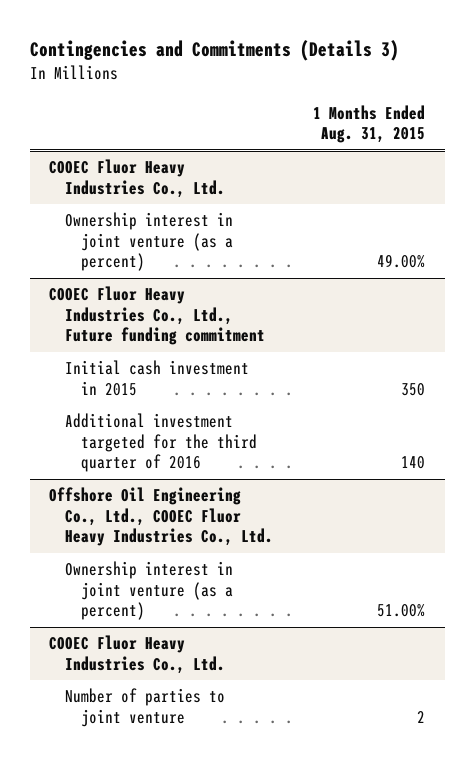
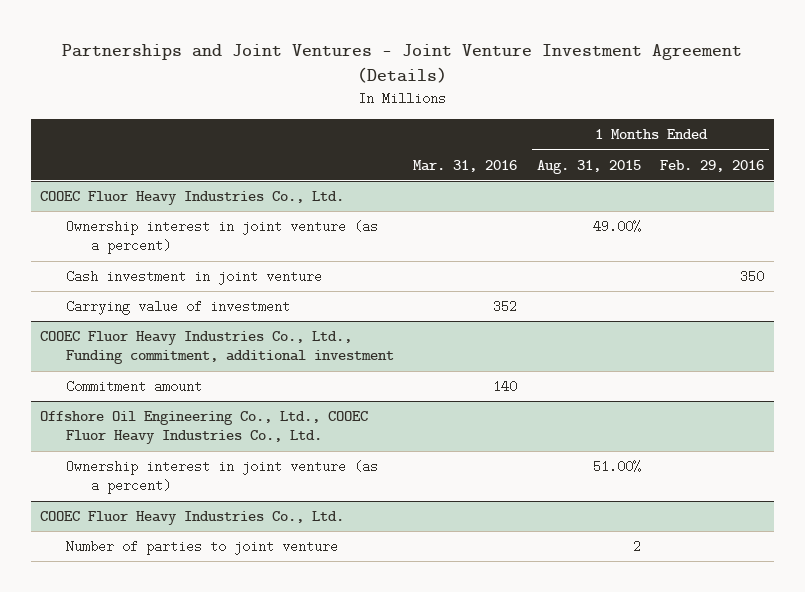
[29,40,399,62] Contingencies and Commitments (Details 3) -> [62,43,743,84] Partnerships and Joint Ventures - Joint Venture Investment Agreement (Details)
none -> [413,159,518,172] Mar. 31, 2016
none -> [660,159,765,172] Feb. 29, 2016
[65,360,250,396] Initial cash investment in 2015 -> none
[65,413,258,473] Additional investment targeted for the third quarter of 2016 -> none
none -> [65,270,322,286] Cash investment in joint venture
none -> [65,300,290,316] Carrying value of investment
[49,286,266,346] COOEC Fluor Heavy Industries Co., Ltd., Future funding commitment -> [40,331,394,365] COOEC Fluor Heavy Industries Co., Ltd., Funding commitment, additional investment
none -> [65,380,202,394] Commitment amount

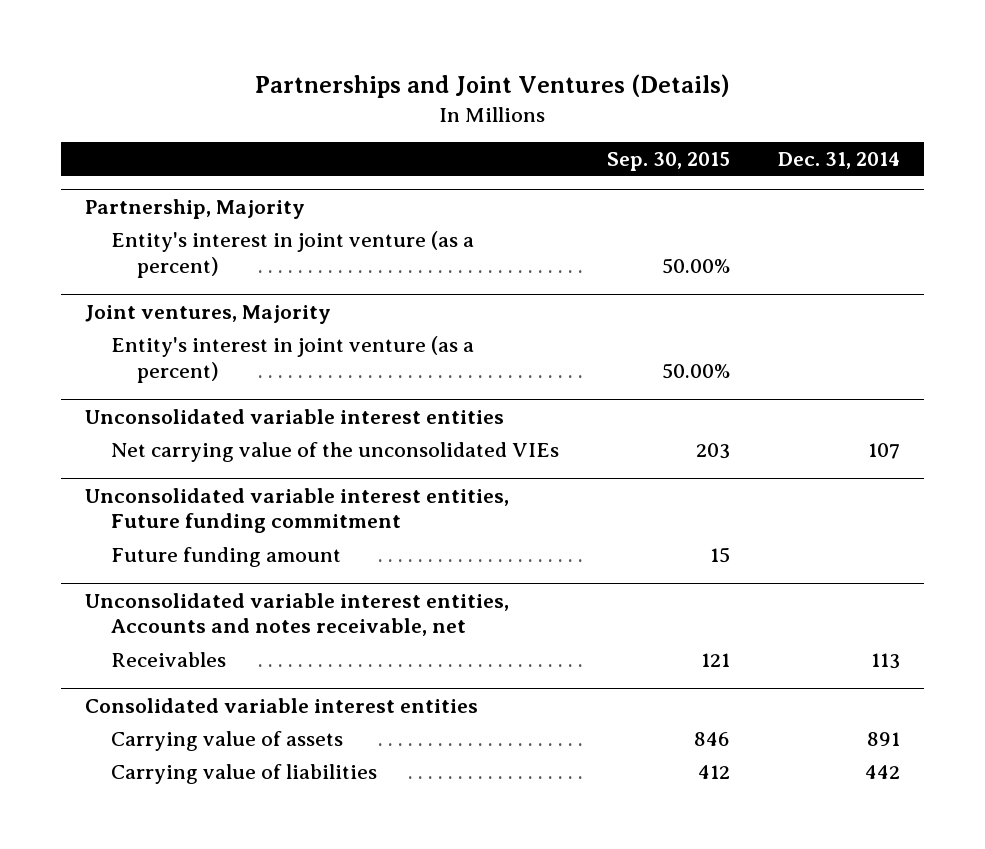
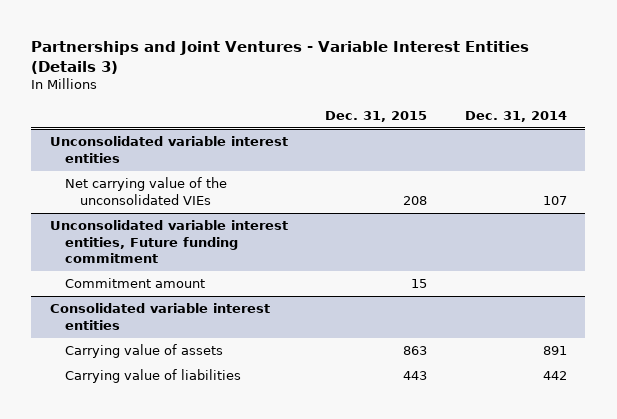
[255,74,731,99] Partnerships and Joint Ventures (Details) -> [31,40,530,74] Partnerships and Joint Ventures - Variable Interest Entities (Details 3)
[606,152,730,172] Sep. 30, 2015 -> none
none -> [325,110,428,122] Dec. 31, 2015
[84,198,305,219] Partnership, Majority -> none
[110,230,474,278] Entity's interest in joint venture (as a percent) -> none
[84,304,331,324] Joint ventures, Majority -> none
[110,335,474,383] Entity's interest in joint venture (as a percent) -> none
[84,592,509,637] Unconsolidated variable interest entities, Accounts and notes receivable, net -> none
[110,651,226,667] Receivables -> none
[110,546,341,567] Future funding amount -> [65,278,206,289] Commitment amount

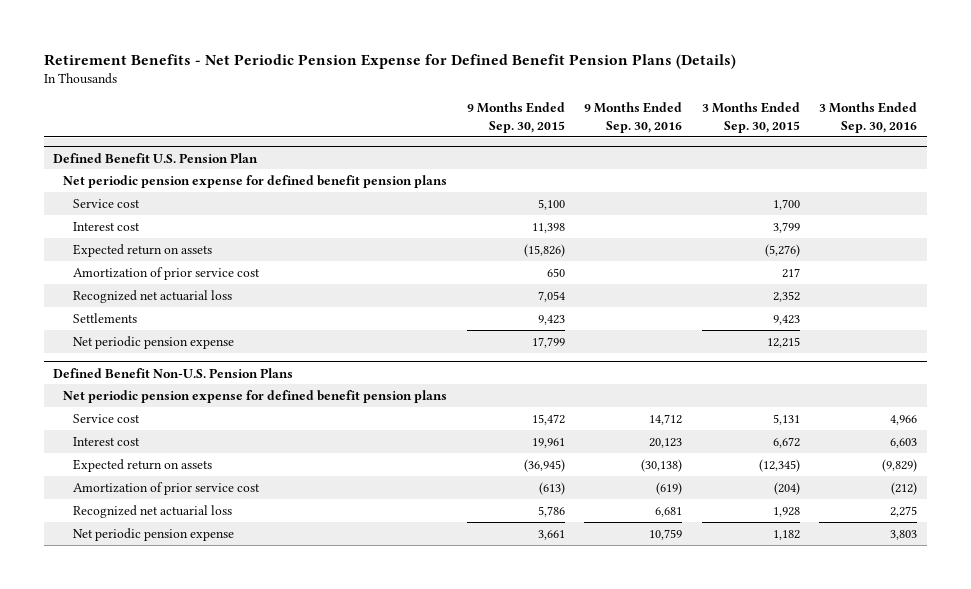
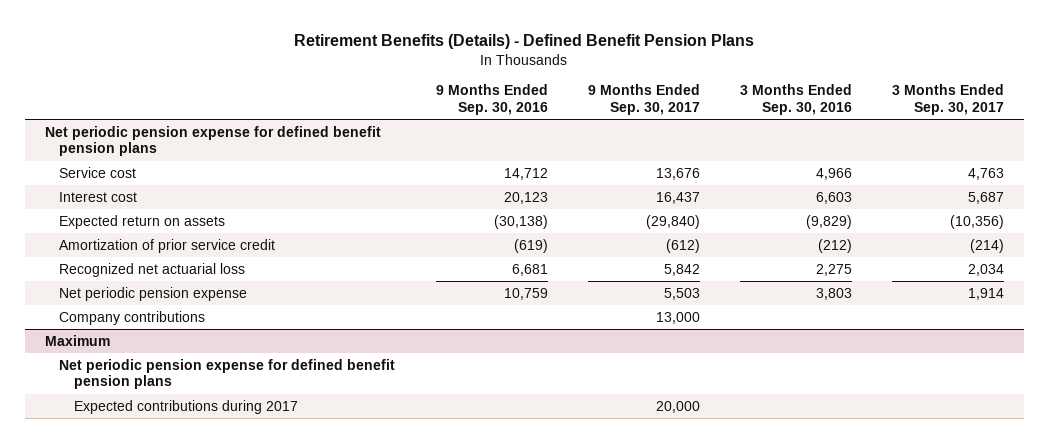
[43,53,736,69] Retirement Benefits - Net Periodic Pension Expense for Defined Benefit Pension Plans (Details) -> [294,34,755,50] Retirement Benefits (Details) - Defined Benefit Pension Plans
[466,102,565,133] 9 Months Ended Sep. 30, 2015 -> none
[701,102,800,133] 3 Months Ended Sep. 30, 2015 -> none
none -> [587,84,700,116] 9 Months Ended Sep. 30, 2017
none -> [891,84,1004,116] 3 Months Ended Sep. 30, 2017
[53,152,259,163] Defined Benefit U.S. Pension Plan -> none
[62,174,447,188] Net periodic pension expense for defined benefit pension plans -> none
[72,198,140,208] Service cost -> none
[72,221,140,231] Interest cost -> none
[72,243,212,257] Expected return on assets -> none
[72,266,260,280] Amortization of prior service cost -> none
[72,289,232,303] Recognized net actuarial loss -> none
[72,312,137,323] Settlements -> none
[72,335,234,349] Net periodic pension expense -> none
[53,367,294,378] Defined Benefit Non-U.S. Pension Plans -> none
[72,481,260,495] Amortization of prior service cost -> [59,238,276,253] Amortization of prior service credit
none -> [59,310,206,325] Company contributions
none -> [44,334,110,346] Maximum
none -> [59,358,396,390] Net periodic pension expense for defined benefit pension plans
none -> [74,399,299,414] Expected contributions during 2017

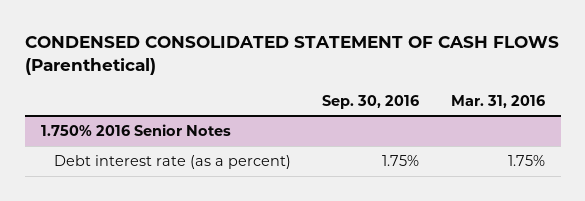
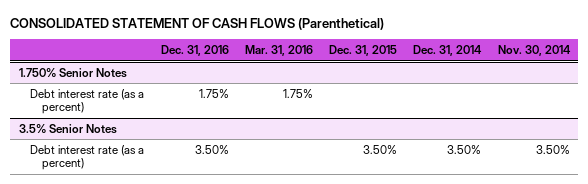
[24,35,559,75] CONDENSED CONSOLIDATED STATEMENT OF CASH FLOWS (Parenthetical) -> [10,18,385,31] CONSOLIDATED STATEMENT OF CASH FLOWS (Parenthetical)
[322,94,420,109] Sep. 30, 2016 -> none
none -> [160,45,229,57] Dec. 31, 2016
none -> [329,45,398,57] Dec. 31, 2015
none -> [413,45,483,57] Dec. 31, 2014
none -> [497,45,571,57] Nov. 30, 2014
[40,124,231,137] 1.750% 2016 Senior Notes -> [18,67,127,78] 1.750% Senior Notes
none -> [18,123,117,134] 3.5% Senior Notes
none -> [30,144,145,171] Debt interest rate (as a percent)

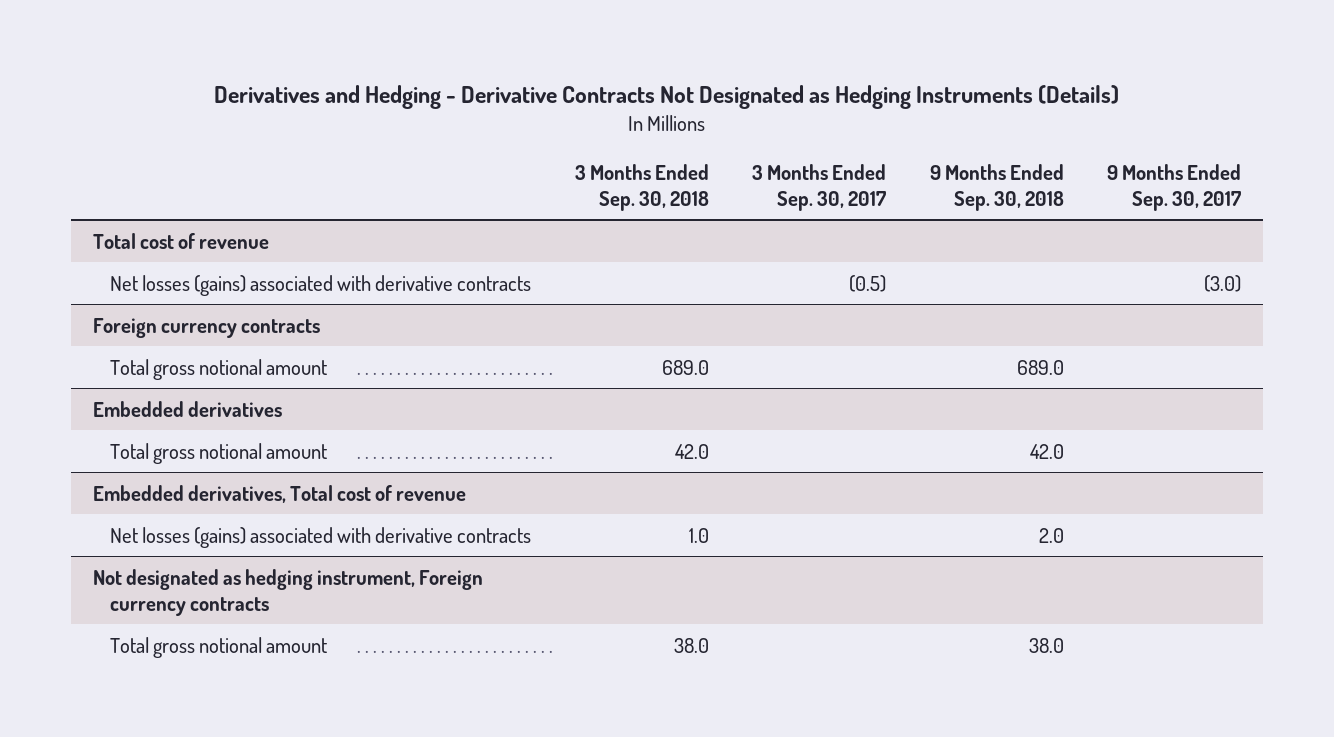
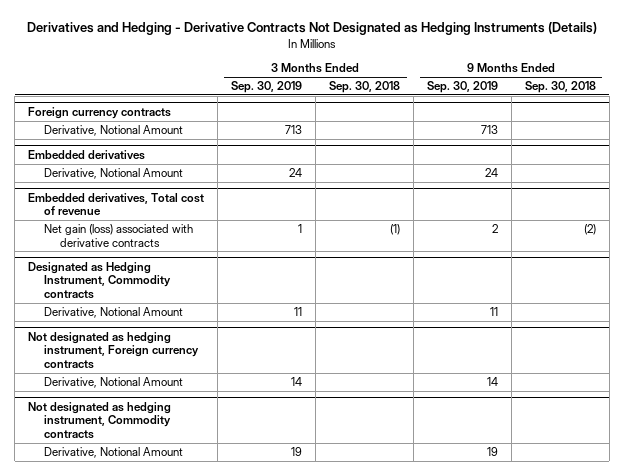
[752,163,887,211] 3 Months Ended Sep. 30, 2017 -> none
[1107,163,1242,211] 9 Months Ended Sep. 30, 2017 -> none
none -> [230,81,302,94] Sep. 30, 2019
none -> [426,81,498,94] Sep. 30, 2019
[93,232,270,249] Total cost of revenue -> none
[110,274,532,296] Net losses (gains) associated with derivative contracts -> none
[110,358,328,380] Total gross notional amount -> none
none -> [44,125,184,137] Derivative, Notional Amount
[110,442,328,464] Total gross notional amount -> none
none -> [44,168,184,180] Derivative, Notional Amount
[110,526,532,548] Net losses (gains) associated with derivative contracts -> [44,224,194,247] Net gain (loss) associated with derivative contracts
[688,527,709,543] 1.0 -> [389,224,400,236] (1)
[1038,527,1064,543] 2.0 -> [583,224,596,236] (2)
none -> [28,261,172,300] Designated as Hedging Instrument, Commodity contracts
none -> [44,307,184,319] Derivative, Notional Amount
[110,636,328,658] Total gross notional amount -> none
none -> [44,377,184,389] Derivative, Notional Amount
none -> [28,401,172,440] Not designated as hedging instrument, Commodity contracts
none -> [44,447,184,459] Derivative, Notional Amount

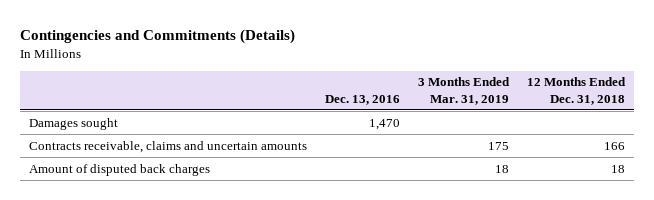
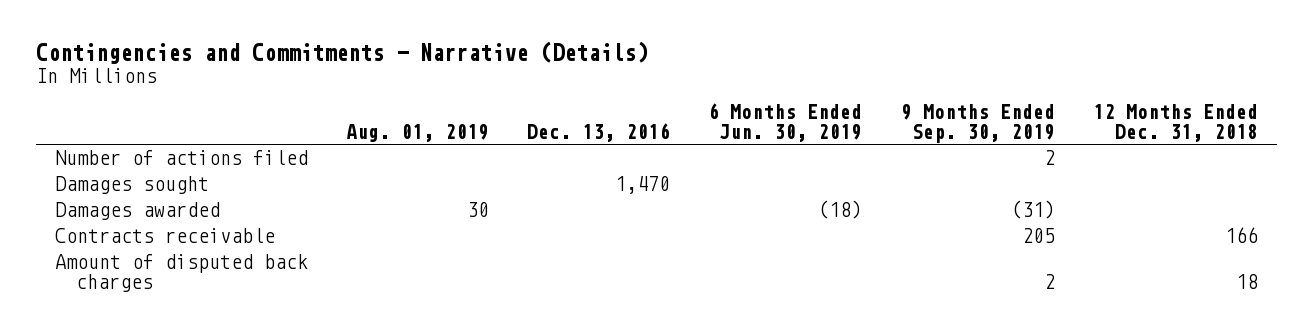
[20,29,296,45] Contingencies and Commitments (Details) -> [36,41,649,65] Contingencies and Commitments - Narrative (Details)
[418,77,511,105] 3 Months Ended Mar. 31, 2019 -> none
none -> [346,123,490,142] Aug. 01, 2019
none -> [708,103,863,142] 6 Months Ended Jun. 30, 2019
none -> [900,104,1055,143] 9 Months Ended Sep. 30, 2019
none -> [55,150,309,166] Number of actions filed
none -> [55,202,221,221] Damages awarded
[29,140,308,153] Contracts receivable, claims and uncertain amounts -> [55,228,276,244] Contracts receivable

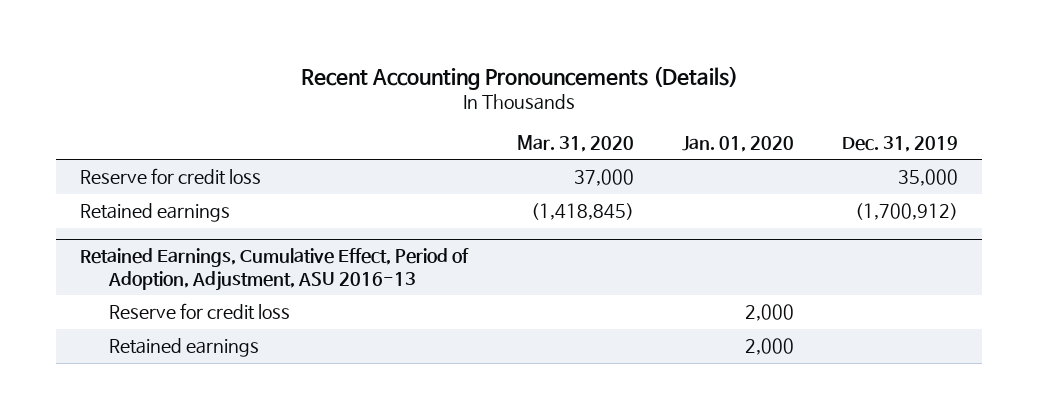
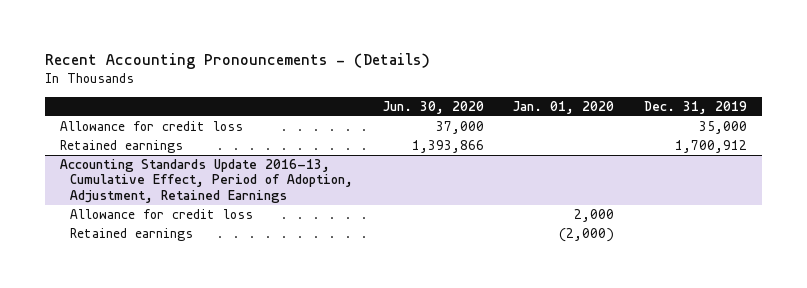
[301,65,739,90] Recent Accounting Pronouncements (Details) -> [44,53,430,70] Recent Accounting Pronouncements - (Details)
[516,134,634,152] Mar. 31, 2020 -> none
none -> [382,100,484,114] Jun. 30, 2020
[80,168,262,186] Reserve for credit loss -> [59,121,243,132] Allowance for credit loss
[855,203,959,221] (1,700,912) -> [675,140,748,154] 1,700,912
[80,248,470,291] Retained Earnings, Cumulative Effect, Period of Adoption, Adjustment, ASU 2016-13 -> [59,159,353,203] Accounting Standards Update 2016-13, Cumulative Effect, Period of Adoption, Adjustment, Retained Earnings
[108,303,290,321] Reserve for credit loss -> [69,209,253,220] Allowance for credit loss
[744,338,794,356] 2,000 -> [559,228,615,243] (2,000)

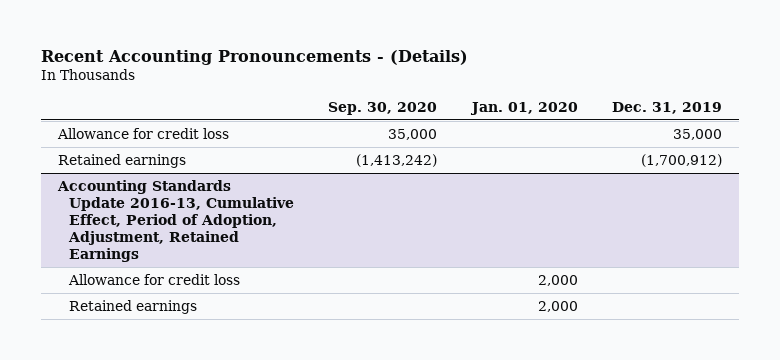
[382,100,484,114] Jun. 30, 2020 -> none
none -> [328,101,438,115] Sep. 30, 2020
[675,140,748,154] 1,700,912 -> [641,153,723,167] (1,700,912)
[559,228,615,243] (2,000) -> [537,300,578,312] 2,000

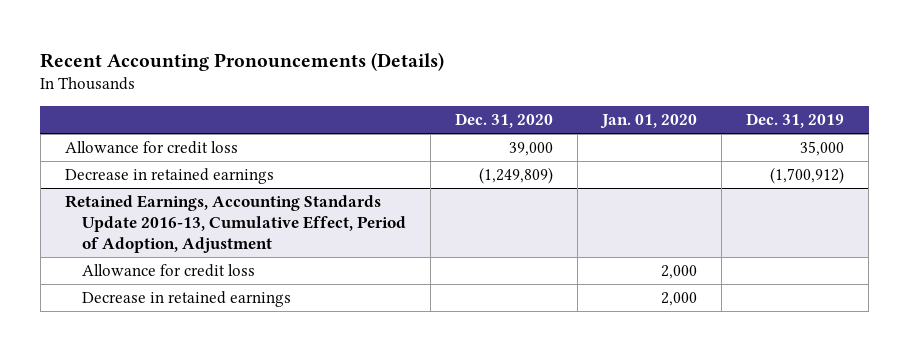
[41,49,469,65] Recent Accounting Pronouncements - (Details) -> [40,51,445,71] Recent Accounting Pronouncements (Details)
[328,101,438,115] Sep. 30, 2020 -> none
none -> [455,113,554,129] Dec. 31, 2020
[58,153,187,168] Retained earnings -> [64,168,274,185] Decrease in retained earnings
[57,179,294,262] Accounting Standards Update 2016-13, Cumulative Effect, Period of Adoption, Adjustment, Retained Earnings -> [64,195,407,253] Retained Earnings, Accounting Standards Update 2016-13, Cumulative Effect, Period of Adoption, Adjustment
[68,299,197,314] Retained earnings -> [82,291,292,308] Decrease in retained earnings

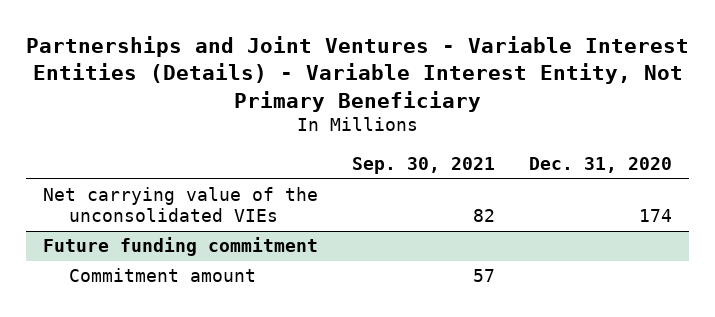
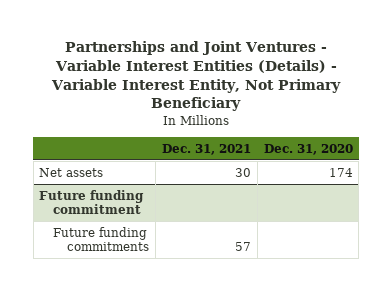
[352,157,496,175] Sep. 30, 2021 -> none
none -> [161,143,251,155] Dec. 31, 2021
[42,187,318,223] Net carrying value of the unconsolidated VIEs -> [39,167,104,177] Net assets
[68,268,256,283] Commitment amount -> [53,226,150,251] Future funding commitments

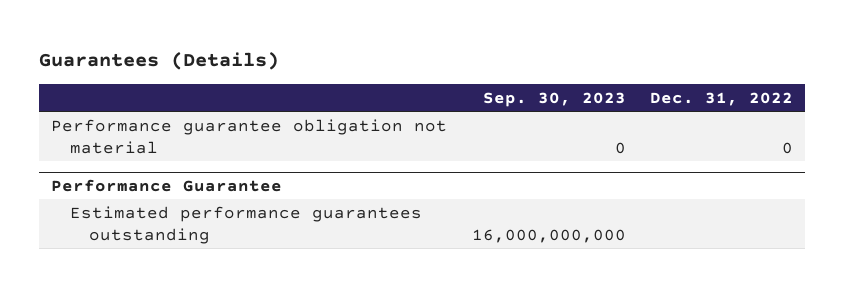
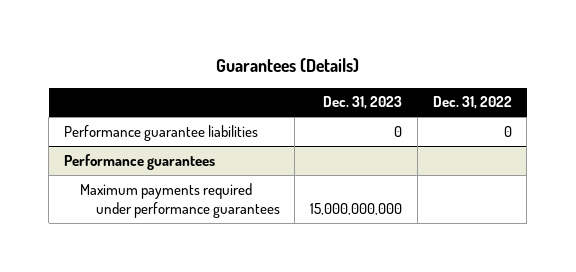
[482,91,626,107] Sep. 30, 2023 -> none
none -> [323,96,403,110] Dec. 31, 2023
[51,118,448,155] Performance guarantee obligation not material -> [64,124,259,141] Performance guarantee liabilities
[51,178,283,192] Performance Guarantee -> [64,153,216,170] Performance guarantees
[70,205,423,245] Estimated performance guarantees outstanding -> [79,182,280,219] Maximum payments required under performance guarantees

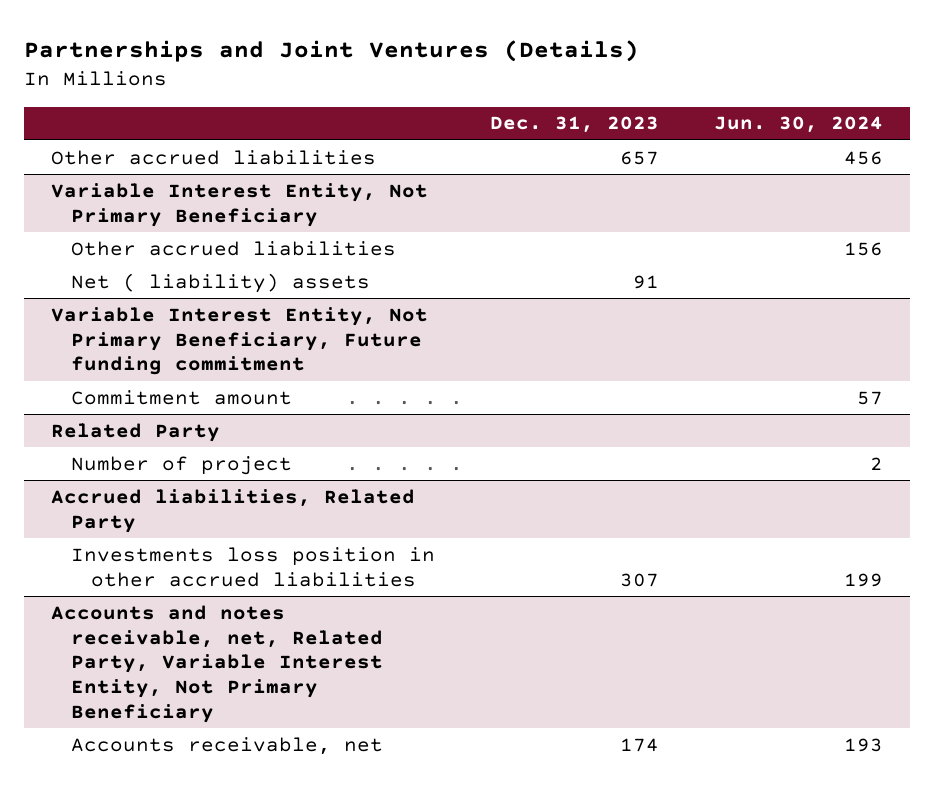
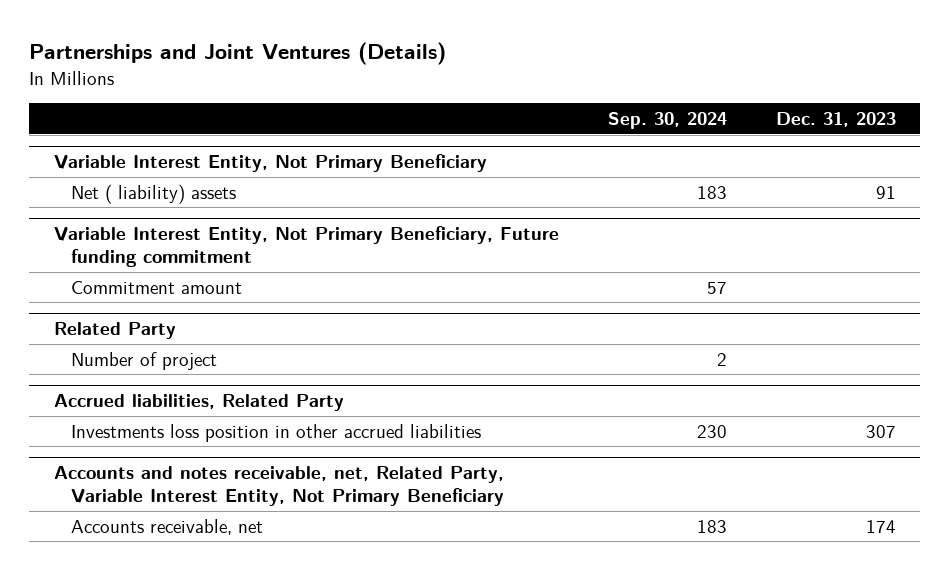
[713,116,883,134] Jun. 30, 2024 -> none
none -> [607,112,727,130] Sep. 30, 2024
[51,149,377,165] Other accrued liabilities -> none
[71,240,397,256] Other accrued liabilities -> none

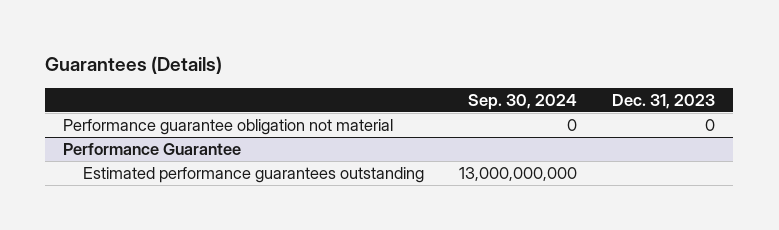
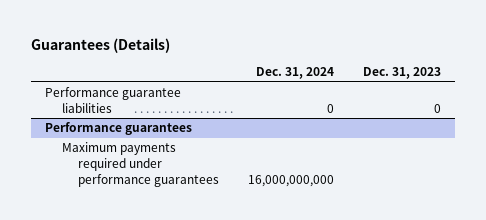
[468,93,578,110] Sep. 30, 2024 -> none
none -> [255,67,334,80] Dec. 31, 2024
[63,119,394,136] Performance guarantee obligation not material -> [45,87,182,113] Performance guarantee liabilities
[63,143,242,156] Performance Guarantee -> [45,122,193,136] Performance guarantees
[82,167,424,184] Estimated performance guarantees outstanding -> [61,142,219,187] Maximum payments required under performance guarantees

